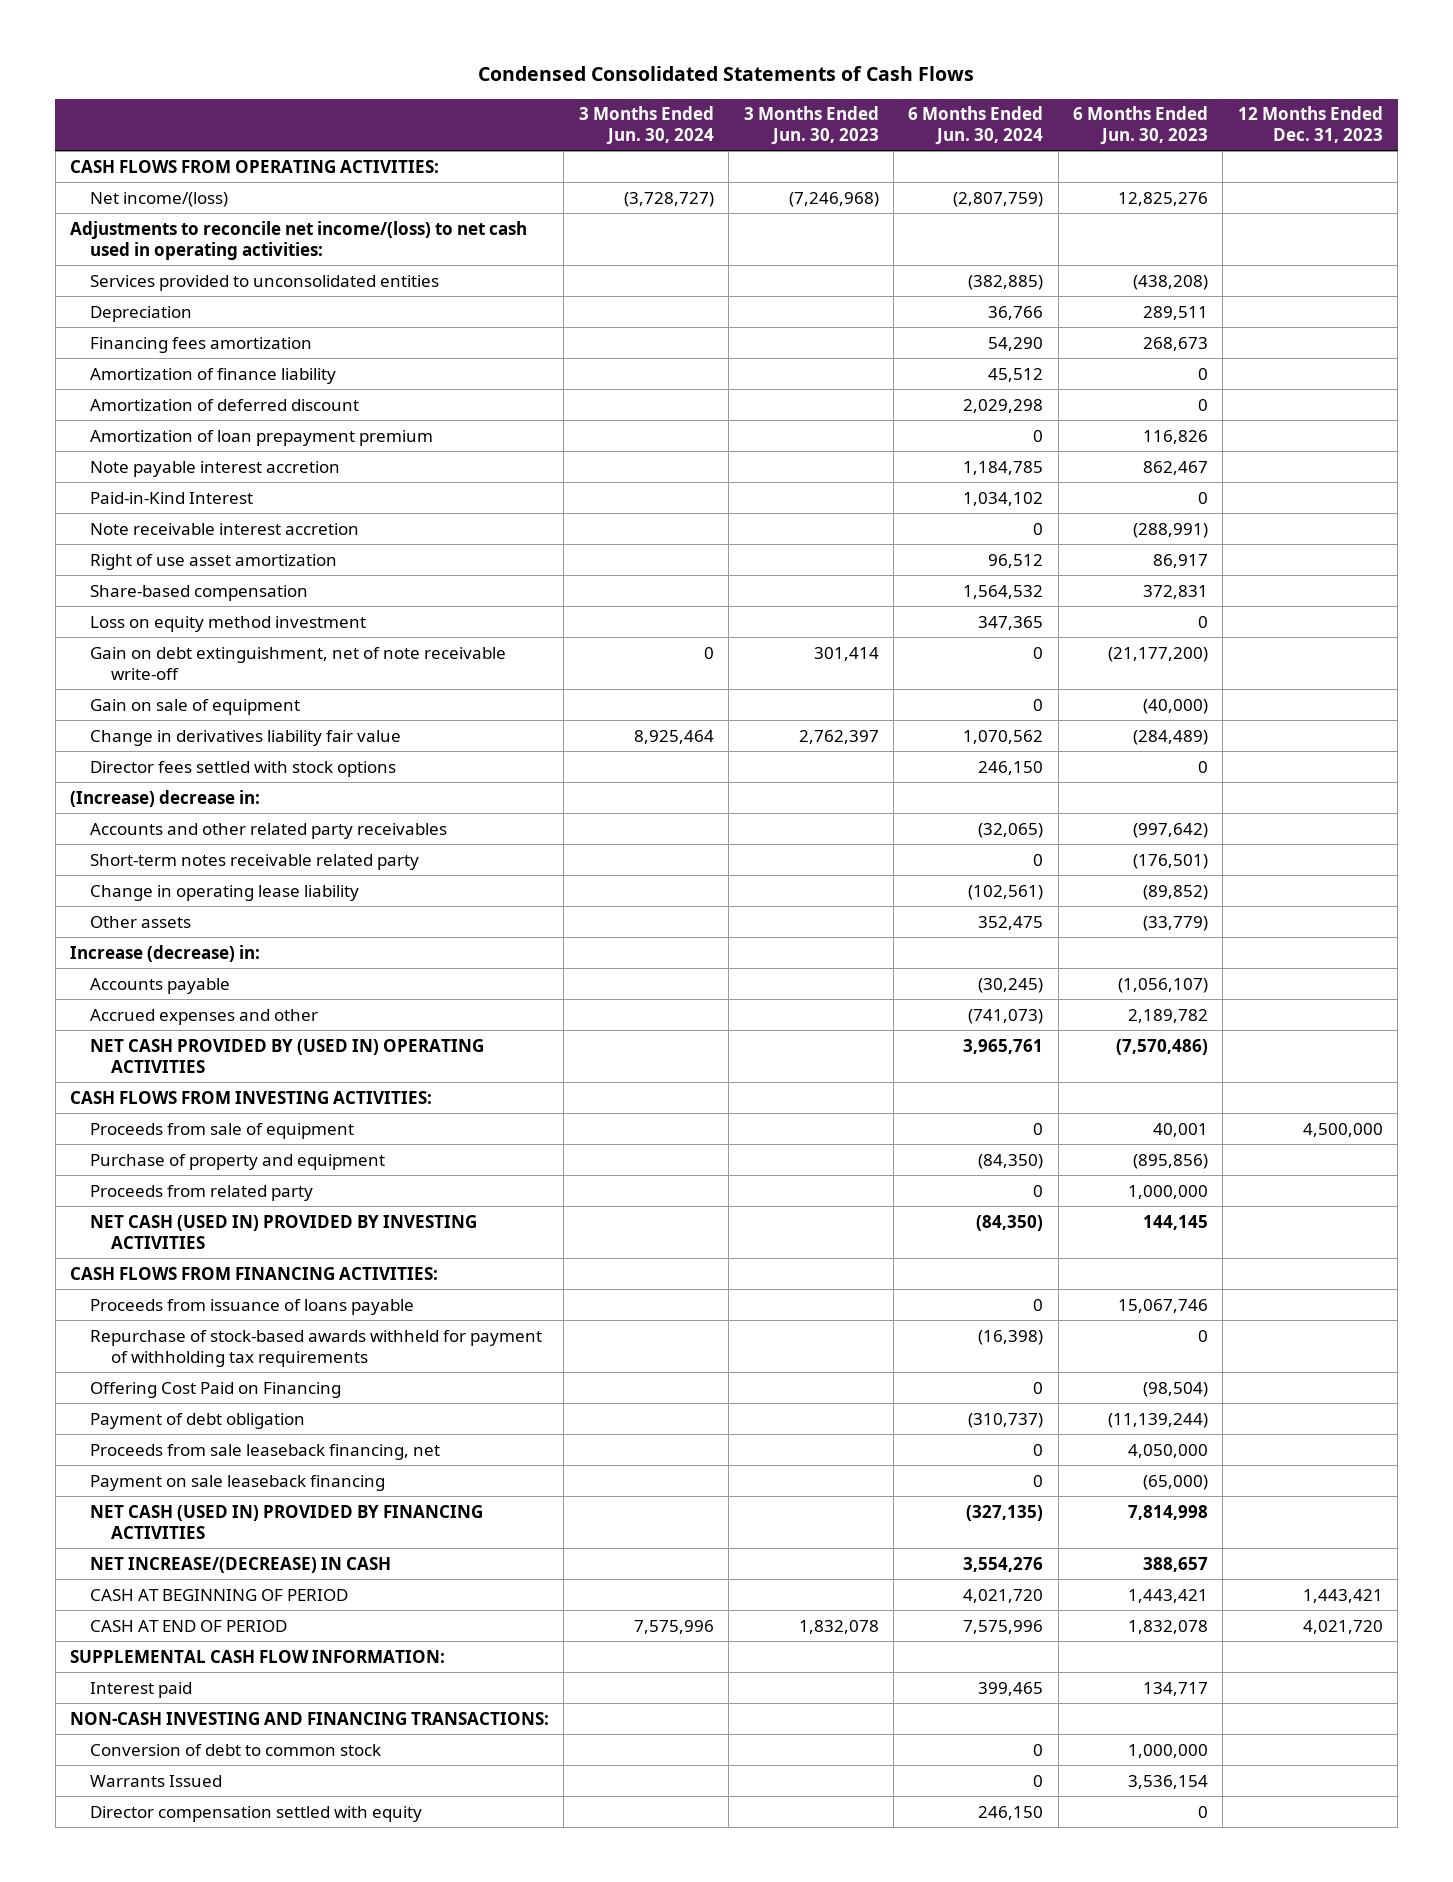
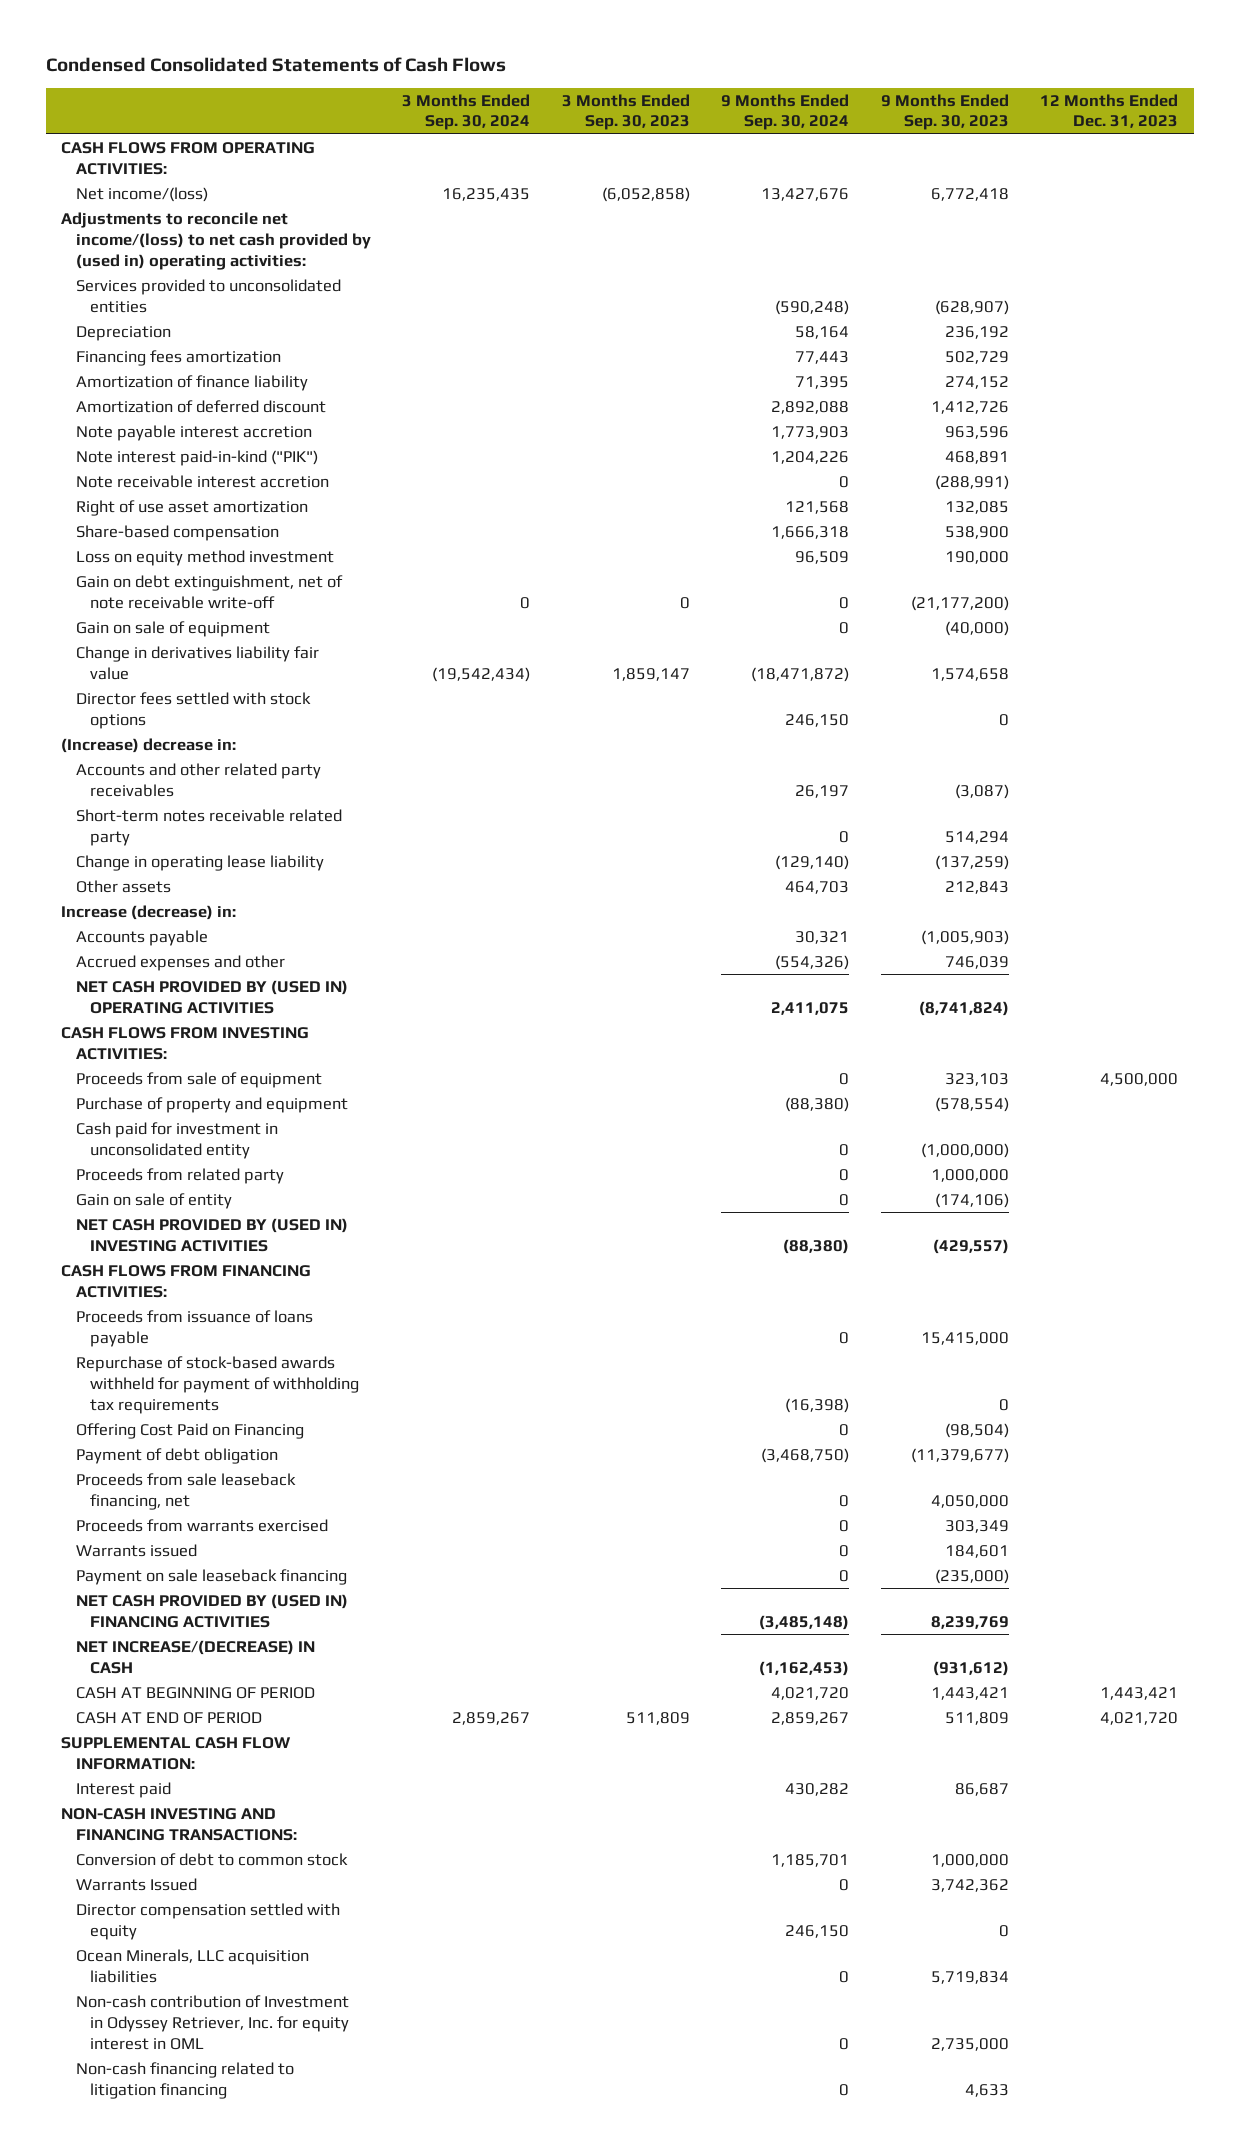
[578,106,714,146] 3 Months Ended Jun. 30, 2024 -> none
[743,106,879,146] 3 Months Ended Jun. 30, 2023 -> none
[908,106,1044,146] 6 Months Ended Jun. 30, 2024 -> none
[1073,106,1209,146] 6 Months Ended Jun. 30, 2023 -> none
none -> [402,93,531,131] 3 Months Ended Sep. 30, 2024
none -> [561,93,690,131] 3 Months Ended Sep. 30, 2023
none -> [721,93,850,131] 9 Months Ended Sep. 30, 2024
none -> [880,93,1009,131] 9 Months Ended Sep. 30, 2023
[69,220,527,260] Adjustments to reconcile net income/(loss) to net cash used in operating activities: -> [61,211,371,270] Adjustments to reconcile net income/(loss) to net cash provided by (used in) operating activities:
[90,429,434,446] Amortization of loan prepayment premium -> none
[90,491,254,504] Paid-in-Kind Interest -> [75,449,318,466] Note interest paid-in-kind ("PIK")
none -> [75,1121,278,1159] Cash paid for investment in unconsolidated entity
none -> [75,1192,232,1209] Gain on sale of entity
[90,1214,478,1249] NET CASH (USED IN) PROVIDED BY INVESTING ACTIVITIES -> [75,1217,348,1252] NET CASH PROVIDED BY (USED IN) INVESTING ACTIVITIES
none -> [75,1518,328,1532] Proceeds from warrants exercised
none -> [75,1543,197,1557] Warrants issued
[90,1504,484,1539] NET CASH (USED IN) PROVIDED BY FINANCING ACTIVITIES -> [75,1593,348,1628] NET CASH PROVIDED BY (USED IN) FINANCING ACTIVITIES
none -> [75,1948,309,1983] Ocean Minerals, LLC acquisition liabilities
none -> [75,1994,349,2050] Non-cash contribution of Investment in Odyssey Retriever, Inc. for equity interest in OML
none -> [75,2061,294,2099] Non-cash financing related to litigation financing

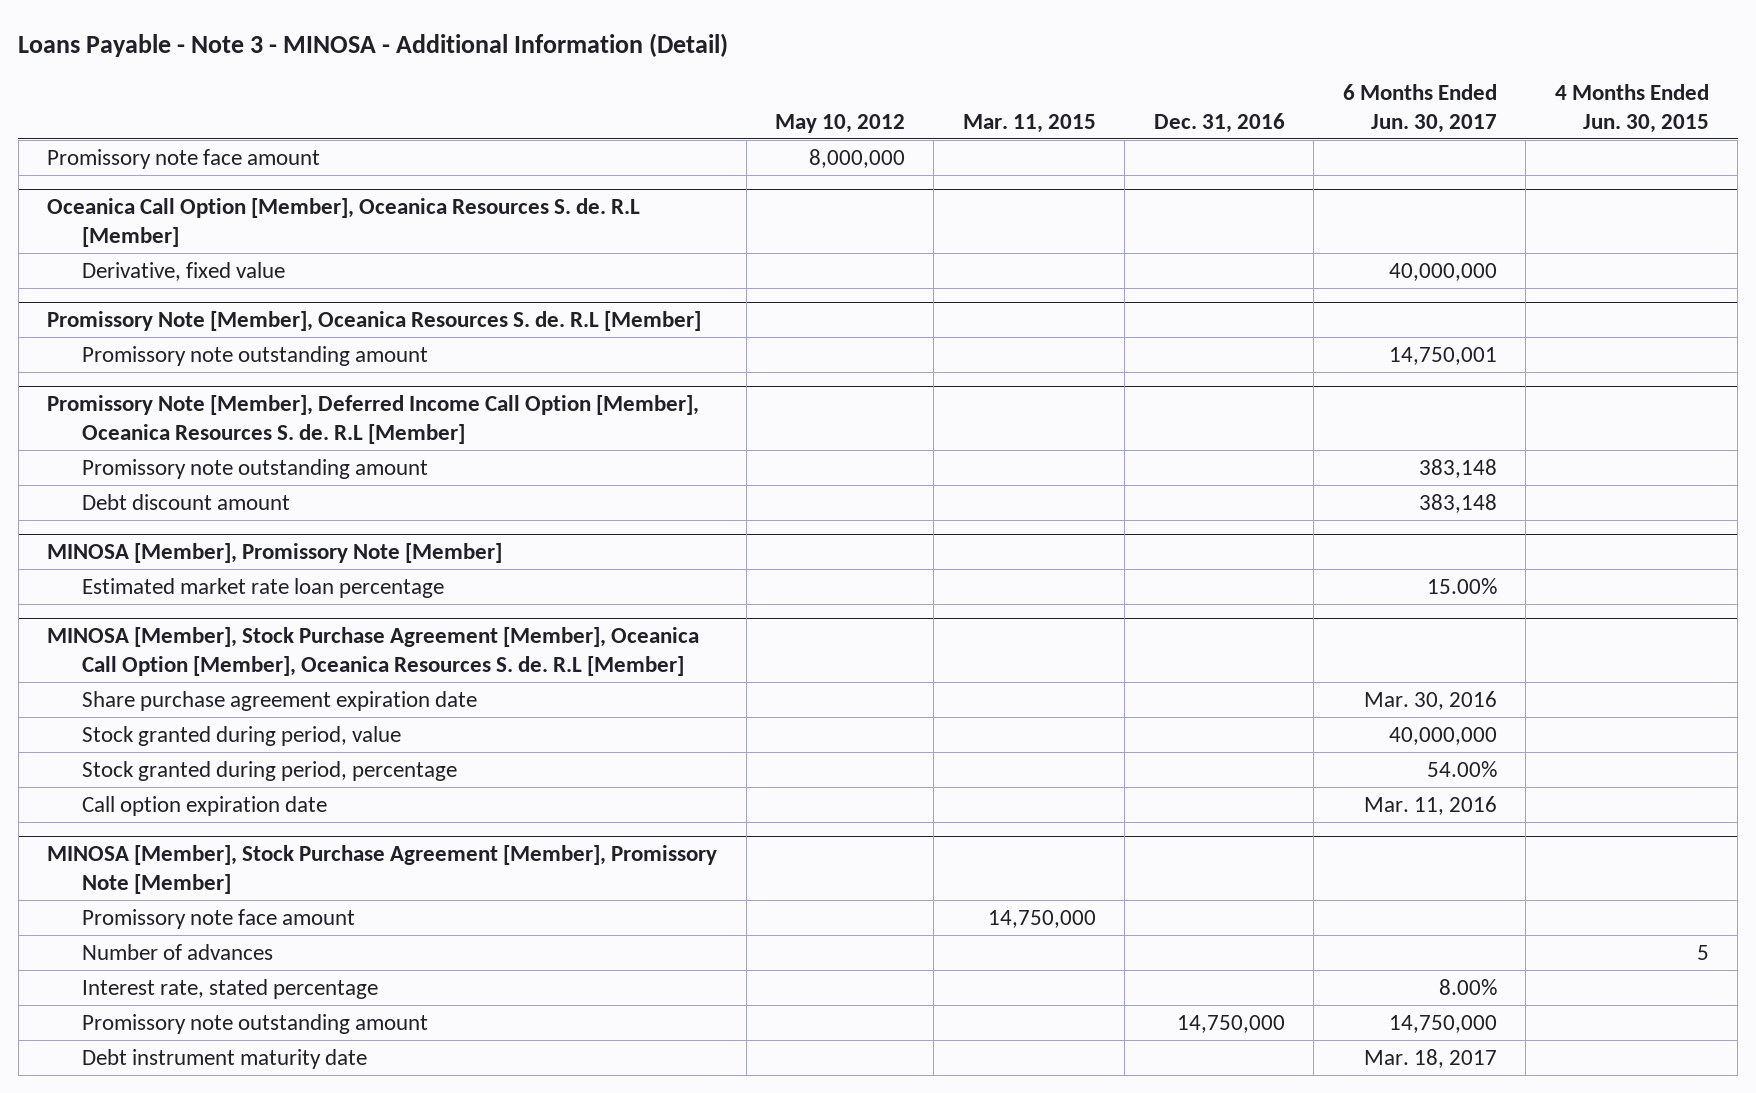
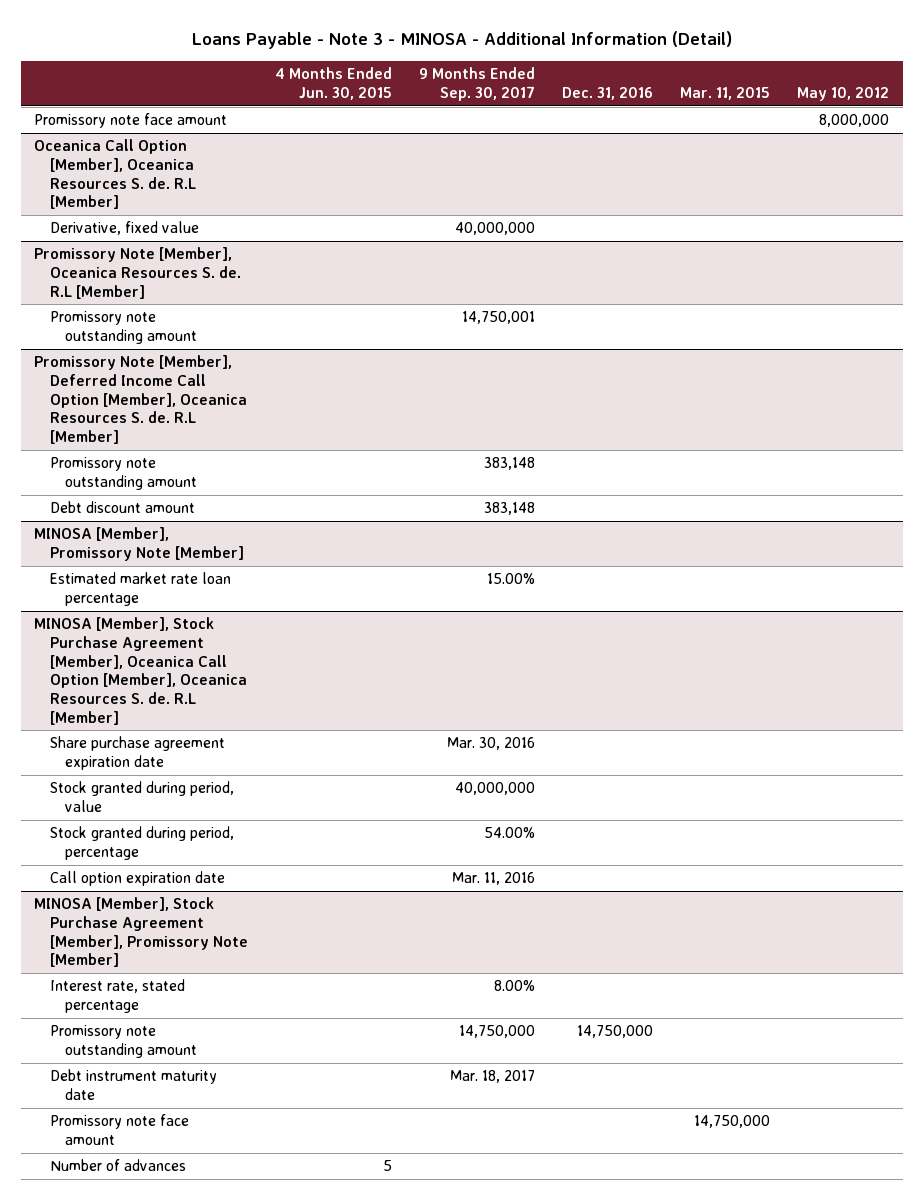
[1342,83,1497,133] 6 Months Ended Jun. 30, 2017 -> none
none -> [419,67,536,101] 9 Months Ended Sep. 30, 2017
[81,908,355,929] Promissory note face amount -> [49,1114,189,1145] Promissory note face amount
[81,943,273,960] Number of advances -> [49,1159,186,1172] Number of advances

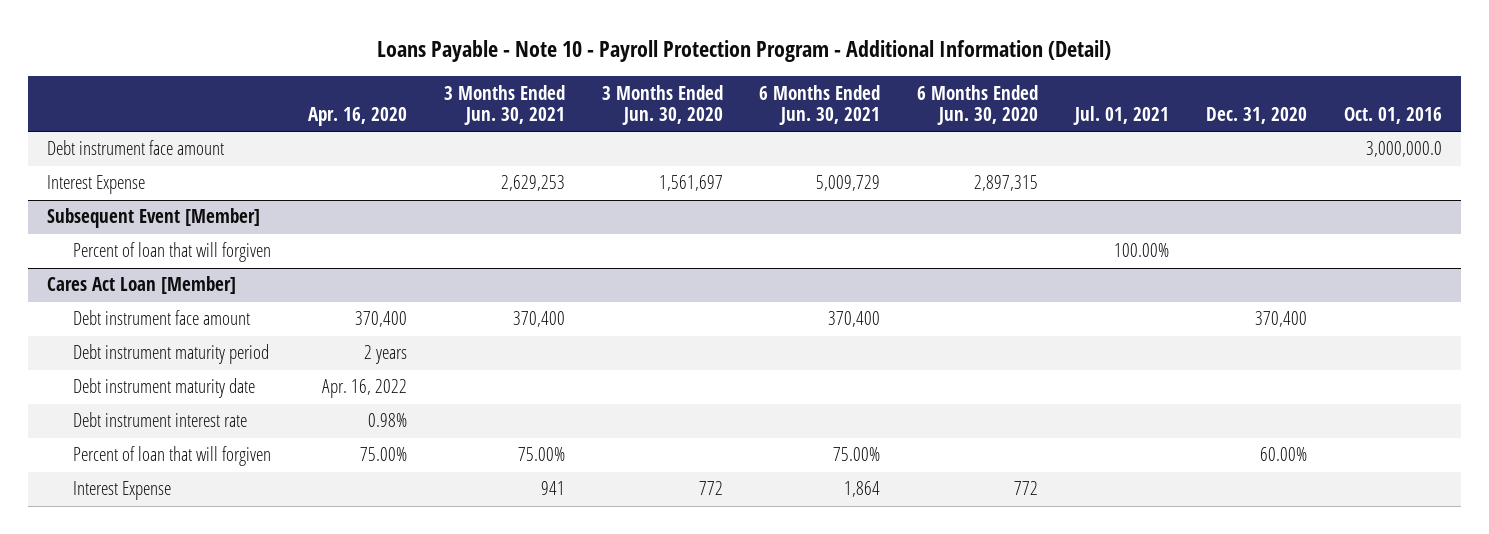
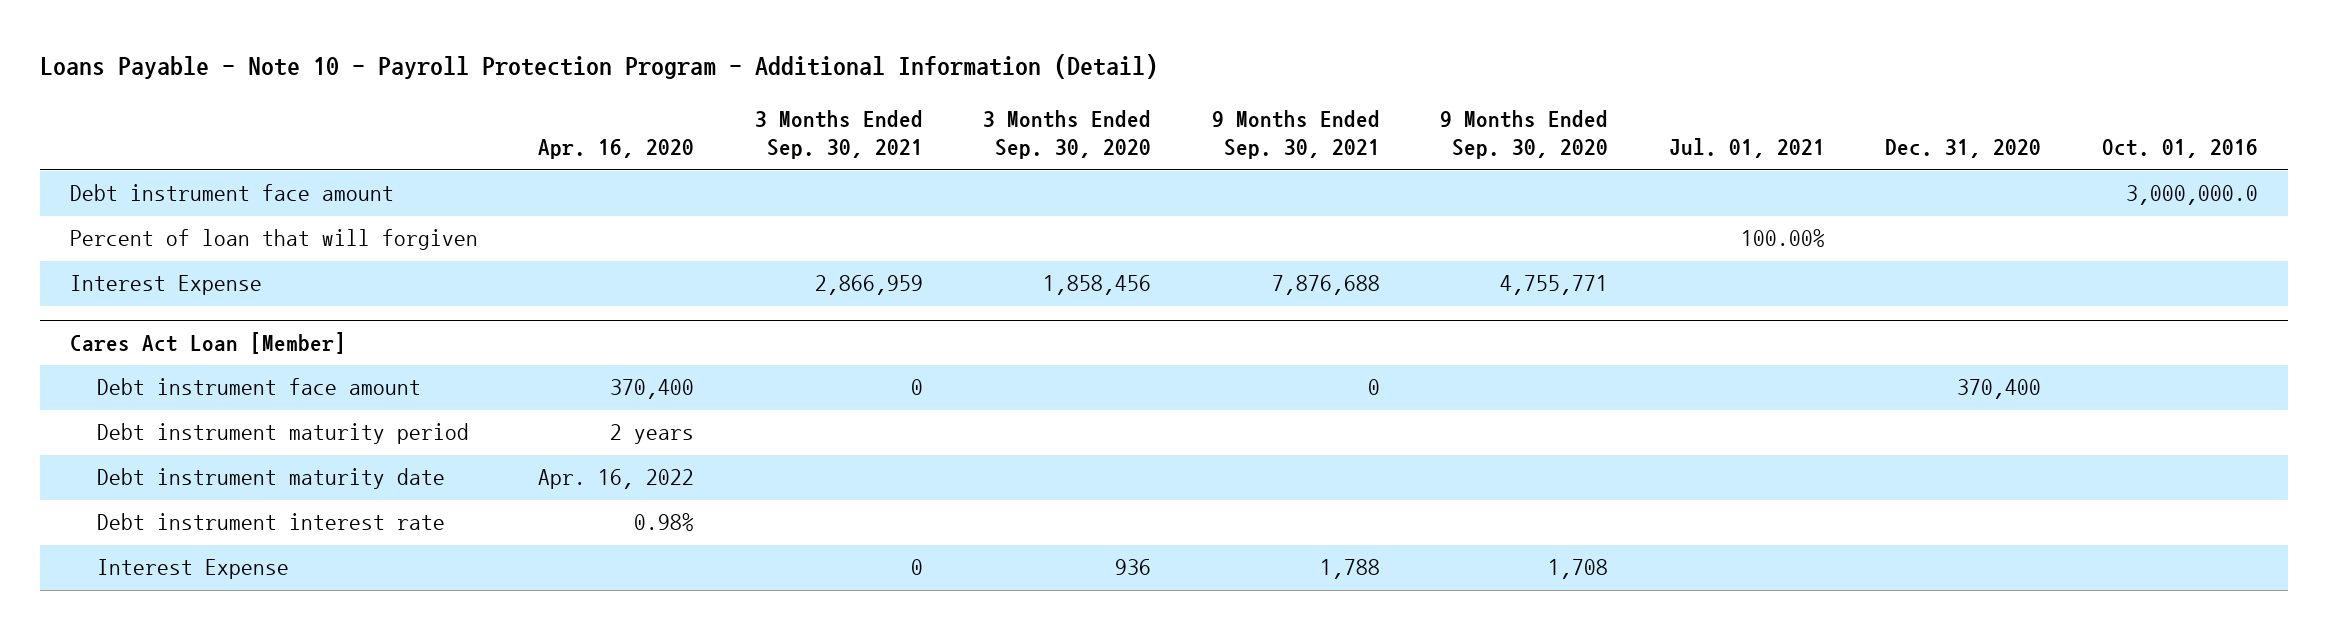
[443,84,565,126] 3 Months Ended Jun. 30, 2021 -> none
[601,84,723,126] 3 Months Ended Jun. 30, 2020 -> none
[759,84,881,126] 6 Months Ended Jun. 30, 2021 -> none
[917,84,1039,126] 6 Months Ended Jun. 30, 2020 -> none
none -> [754,109,923,160] 3 Months Ended Sep. 30, 2021
none -> [983,109,1152,160] 3 Months Ended Sep. 30, 2020
none -> [1211,109,1380,160] 9 Months Ended Sep. 30, 2021
none -> [1440,109,1609,160] 9 Months Ended Sep. 30, 2020
none -> [69,229,478,251] Percent of loan that will forgiven
[46,208,260,229] Subsequent Event [Member] -> none
[72,242,271,263] Percent of loan that will forgiven -> none
[72,446,271,467] Percent of loan that will forgiven -> none

